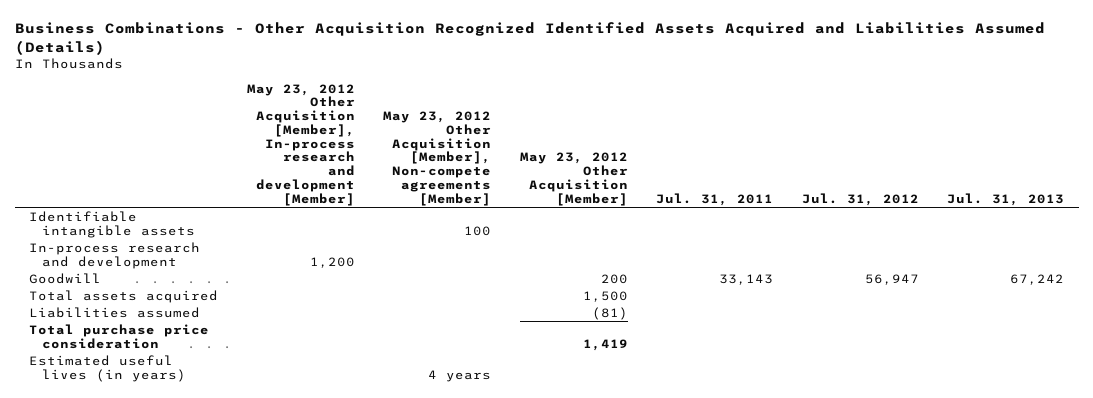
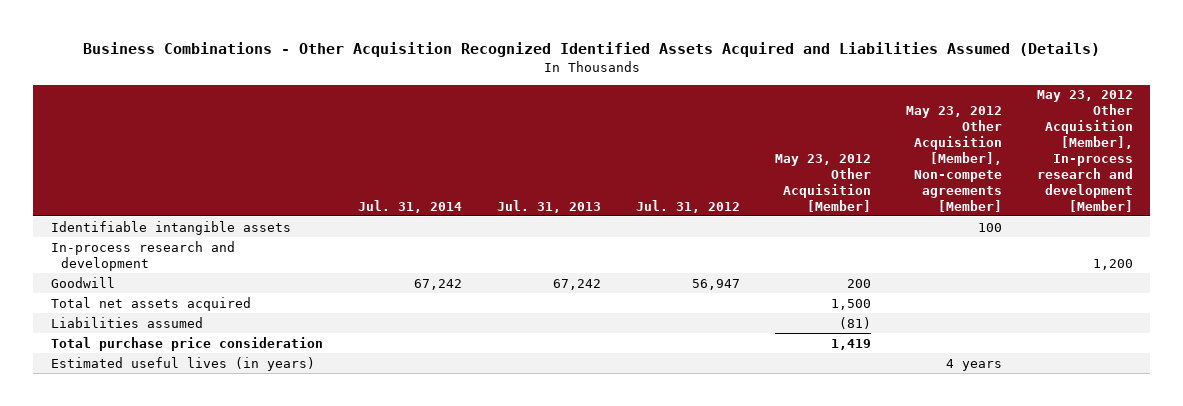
[656,192,774,206] Jul. 31, 2011 -> none
none -> [357,199,462,213] Jul. 31, 2014
[29,289,219,303] Total assets acquired -> [50,296,251,311] Total net assets acquired

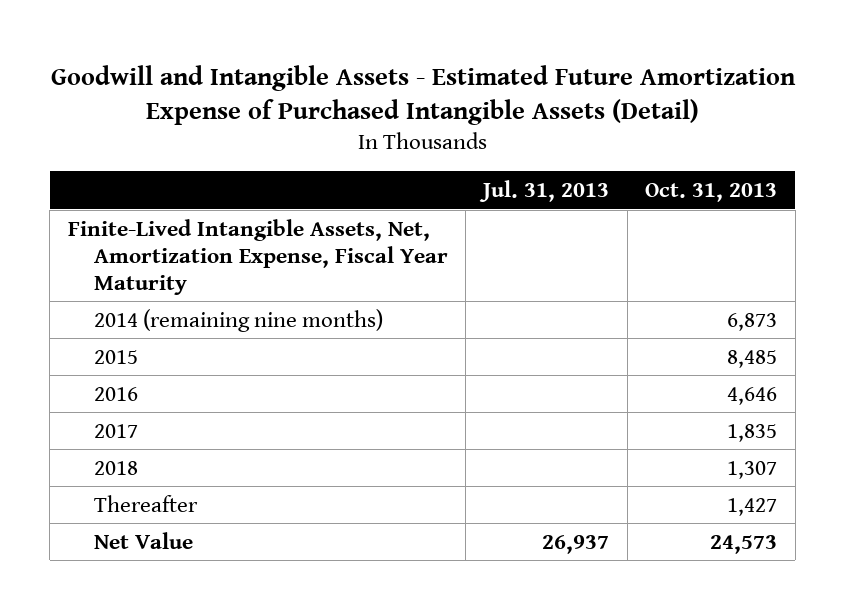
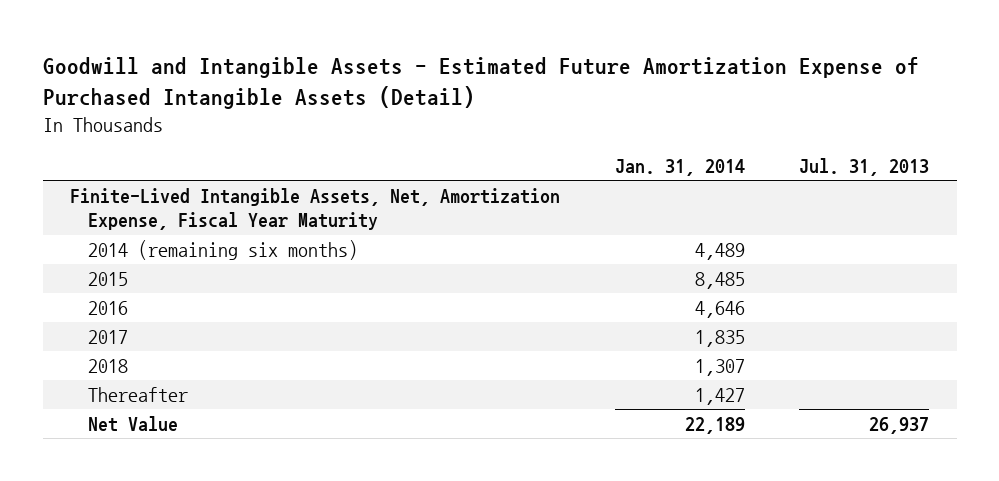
[645,183,778,203] Oct. 31, 2013 -> none
none -> [614,158,745,176] Jan. 31, 2014
[93,308,383,332] 2014 (remaining nine months) -> [88,240,359,261] 2014 (remaining six months)

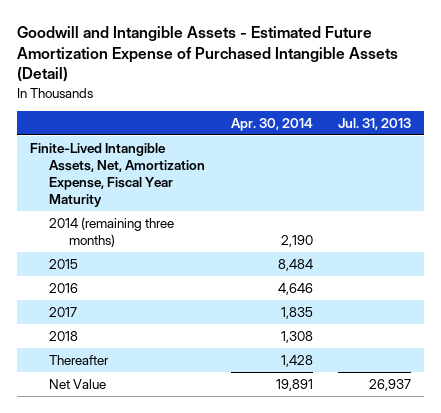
[614,158,745,176] Jan. 31, 2014 -> none
none -> [230,117,313,131] Apr. 30, 2014
[88,240,359,261] 2014 (remaining six months) -> [49,216,175,247] 2014 (remaining three months)

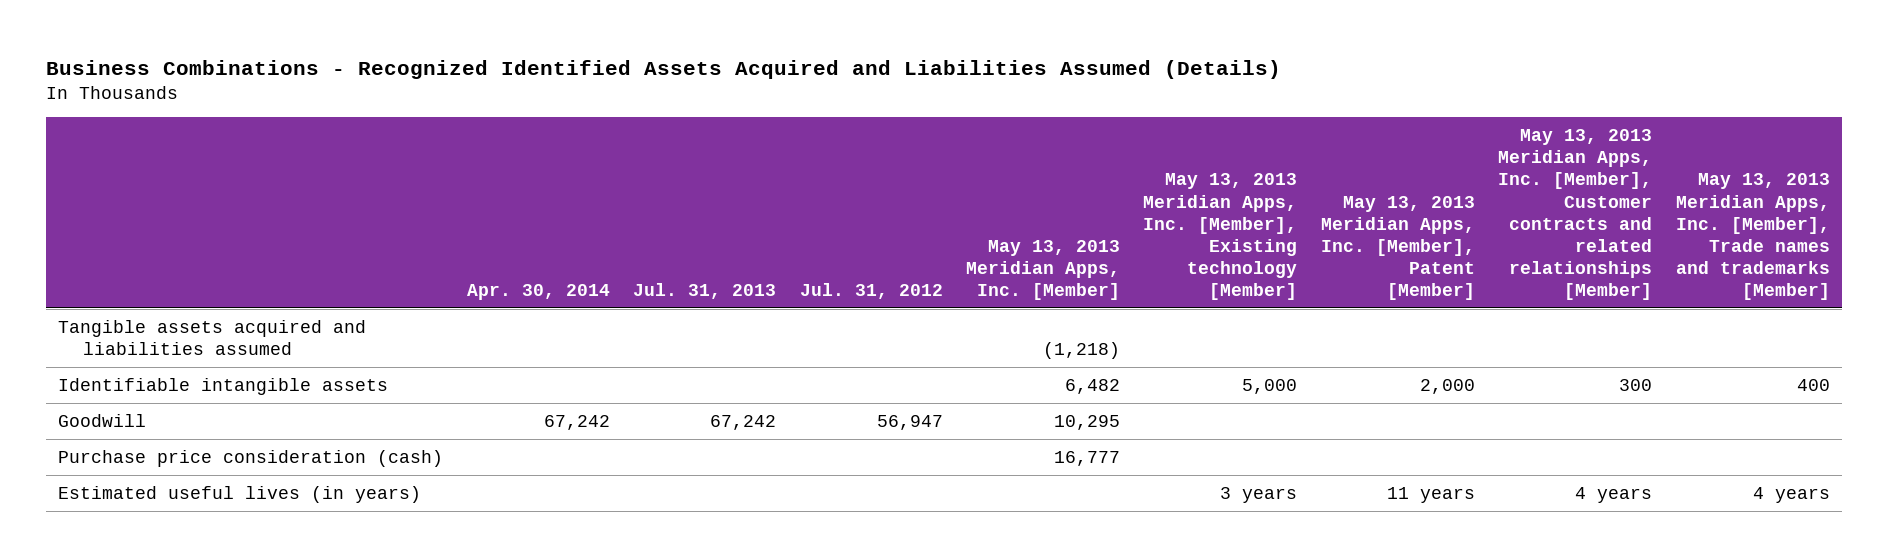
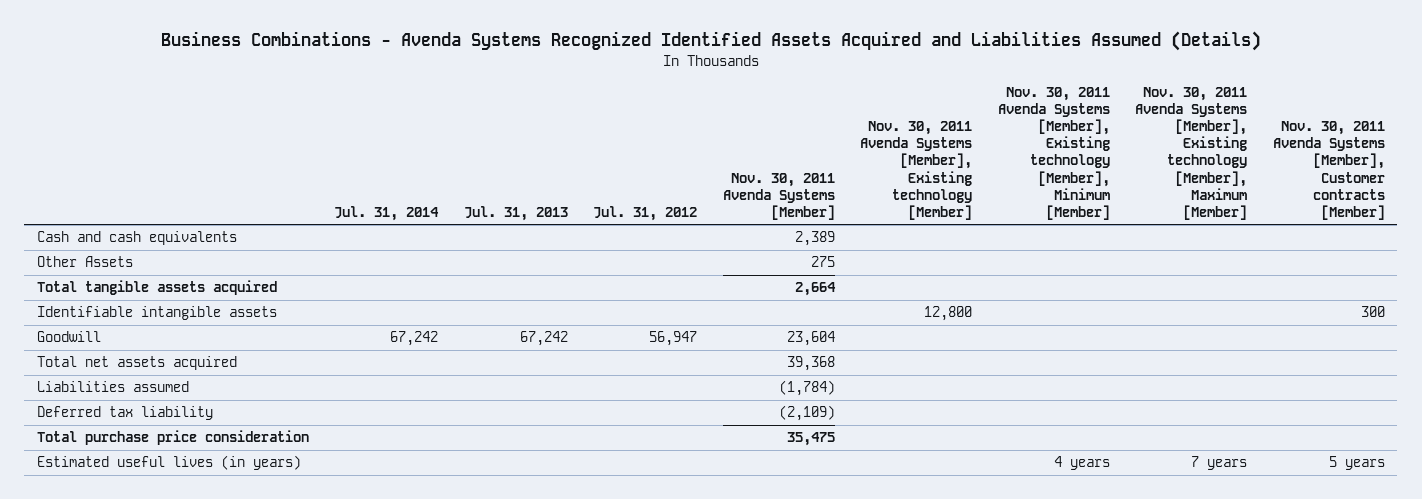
[46,59,1282,79] Business Combinations - Recognized Identified Assets Acquired and Liabilities Assumed (Details) -> [160,31,1261,52] Business Combinations - Avenda Systems Recognized Identified Assets Acquired and Liabilities Assumed (Details)
[466,283,610,300] Apr. 30, 2014 -> none
[966,239,1121,300] May 13, 2013 Meridian Apps, Inc. [Member] -> none
[1143,173,1298,300] May 13, 2013 Meridian Apps, Inc. [Member], Existing technology [Member] -> none
[1320,195,1475,300] May 13, 2013 Meridian Apps, Inc. [Member], Patent [Member] -> none
[1498,129,1653,300] May 13, 2013 Meridian Apps, Inc. [Member], Customer contracts and related relationships [Member] -> none
[1675,173,1830,300] May 13, 2013 Meridian Apps, Inc. [Member], Trade names and trademarks [Member] -> none
none -> [334,205,440,221] Jul. 31, 2014
none -> [722,172,835,220] Nov. 30, 2011 Avenda Systems [Member]
none -> [860,121,973,220] Nov. 30, 2011 Avenda Systems [Member], Existing technology [Member]
none -> [997,87,1110,220] Nov. 30, 2011 Avenda Systems [Member], Existing technology [Member], Minimum [Member]
none -> [1135,87,1248,220] Nov. 30, 2011 Avenda Systems [Member], Existing technology [Member], Maximum [Member]
none -> [1272,121,1385,220] Nov. 30, 2011 Avenda Systems [Member], Customer contracts [Member]
none -> [37,231,238,246] Cash and cash equivalents
none -> [37,256,134,268] Other Assets
[58,319,367,355] Tangible assets acquired and liabilities assumed -> [37,280,278,296] Total tangible assets acquired
[58,449,444,467] Purchase price consideration (cash) -> [37,356,238,371] Total net assets acquired
none -> [37,381,190,393] Liabilities assumed
none -> [37,406,214,421] Deferred tax liability
none -> [37,430,310,446] Total purchase price consideration

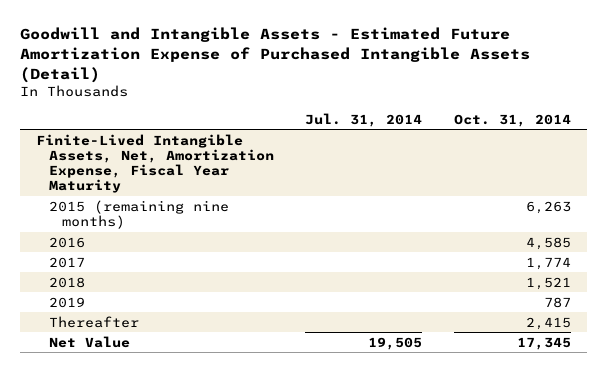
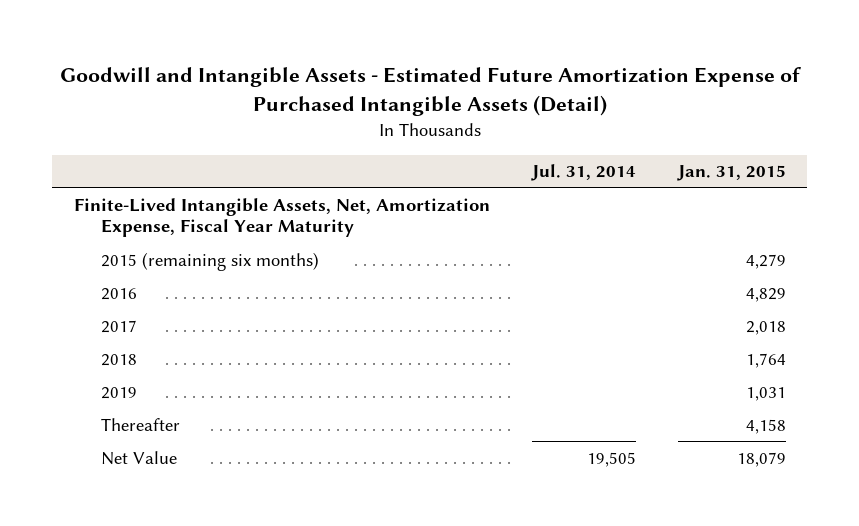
[454,113,572,127] Oct. 31, 2014 -> none
none -> [676,165,786,182] Jan. 31, 2015
[48,199,229,229] 2015 (remaining nine months) -> [100,251,319,271] 2015 (remaining six months)

